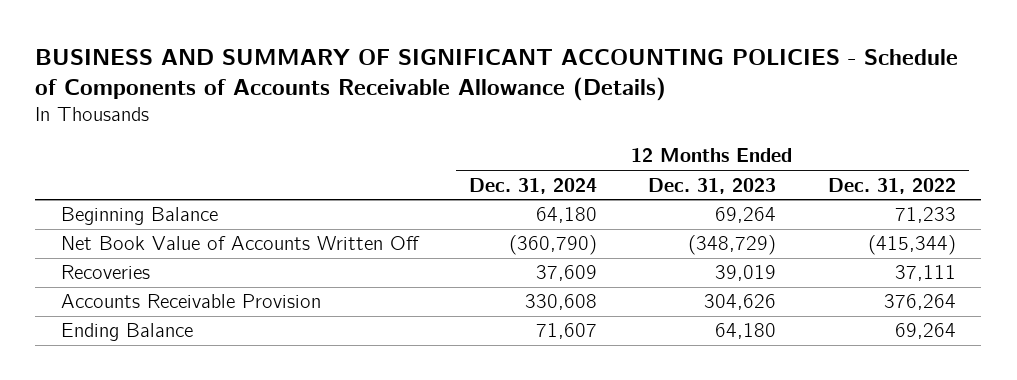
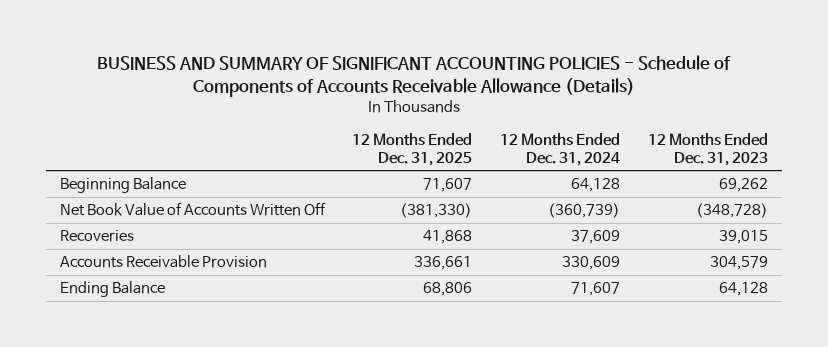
[827,177,956,194] Dec. 31, 2022 -> none
none -> [352,132,473,166] 12 Months Ended Dec. 31, 2025
[536,207,598,224] 64,180 -> [571,178,621,193] 64,128
[715,207,777,224] 69,264 -> [719,178,769,193] 69,262
[509,235,598,256] (360,790) -> [548,203,621,219] (360,739)
[688,235,777,256] (348,729) -> [696,203,769,219] (348,728)
[715,265,777,282] 39,019 -> [719,230,769,245] 39,015
[525,294,598,311] 330,608 -> [562,256,621,271] 330,609
[704,294,777,311] 304,626 -> [710,256,769,271] 304,579
[715,323,777,340] 64,180 -> [719,282,769,297] 64,128

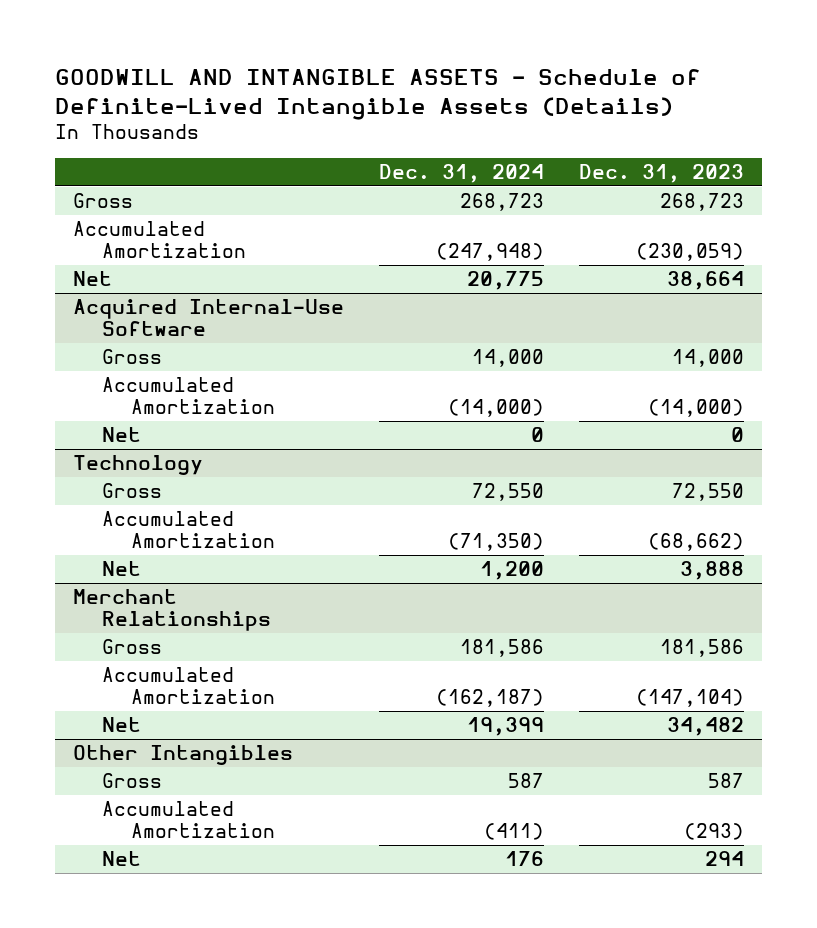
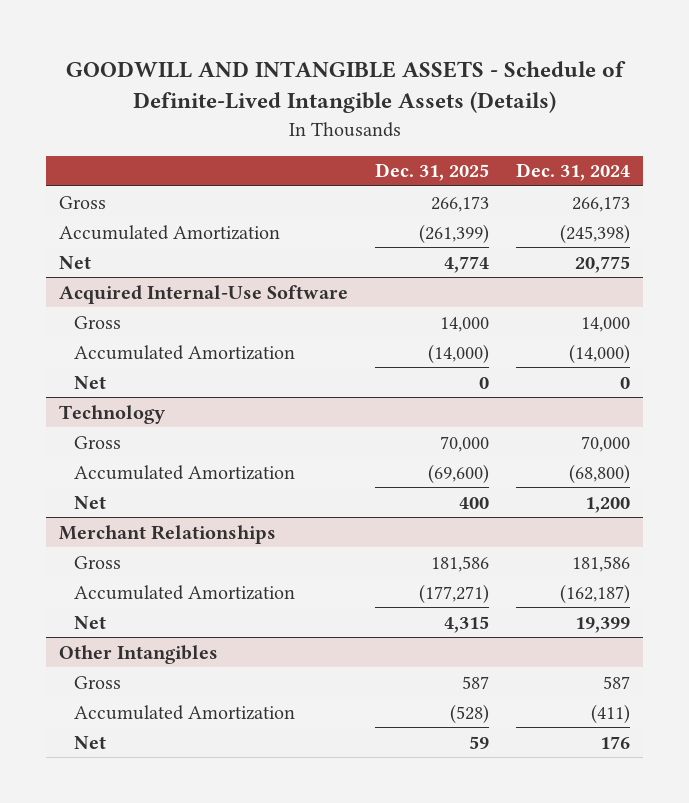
[579,164,745,184] Dec. 31, 2023 -> none
none -> [375,163,490,182] Dec. 31, 2025
[460,193,545,212] 268,723 -> [571,195,630,212] 266,173
[436,243,545,262] (247,948) -> [559,223,630,244] (245,398)
[472,483,545,502] 72,550 -> [580,435,630,452] 70,000
[448,533,545,552] (71,350) -> [568,463,630,484] (68,800)

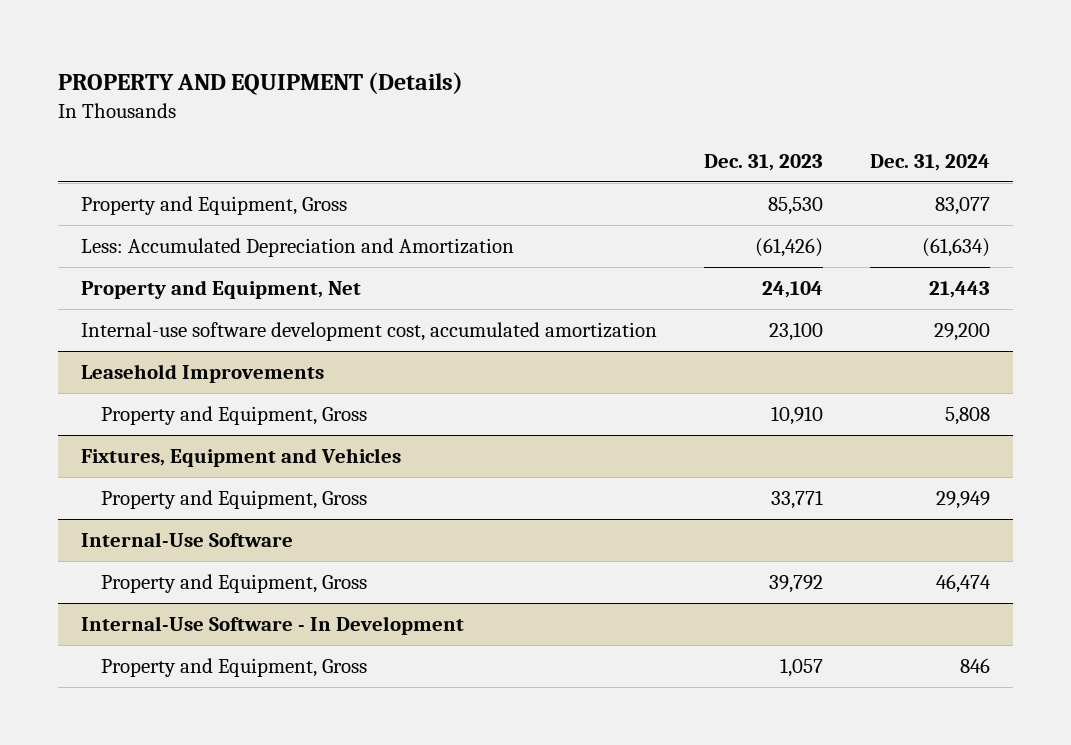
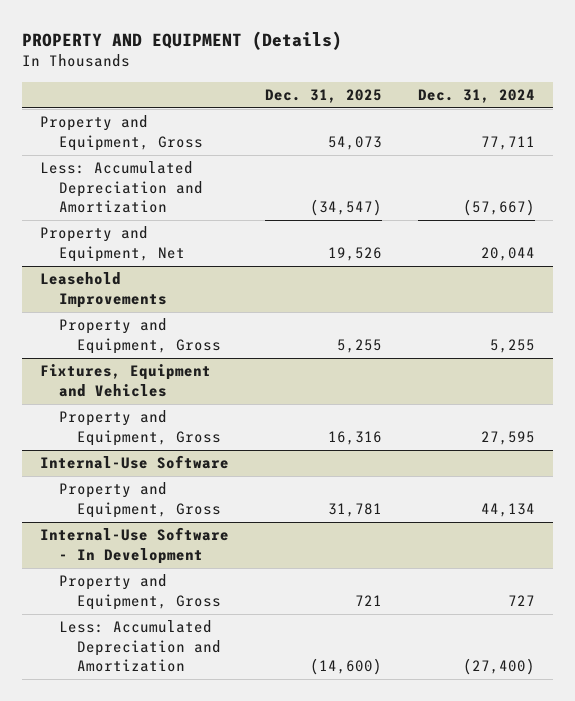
[704,153,824,171] Dec. 31, 2023 -> none
none -> [265,88,383,103] Dec. 31, 2025
[81,322,658,342] Internal-use software development cost, accumulated amortization -> none
[934,197,990,216] 83,077 -> [481,135,536,150] 77,711
[921,238,990,258] (61,634) -> [463,199,536,217] (57,667)
[928,281,990,299] 21,443 -> [481,246,536,261] 20,044
[944,407,990,426] 5,808 -> [490,338,536,353] 5,255
[935,491,990,510] 29,949 -> [481,430,536,445] 27,595
[935,574,991,594] 46,474 -> [481,502,536,517] 44,134
[959,658,990,674] 846 -> [508,594,536,606] 727
none -> [58,620,221,673] Less: Accumulated Depreciation and Amortization

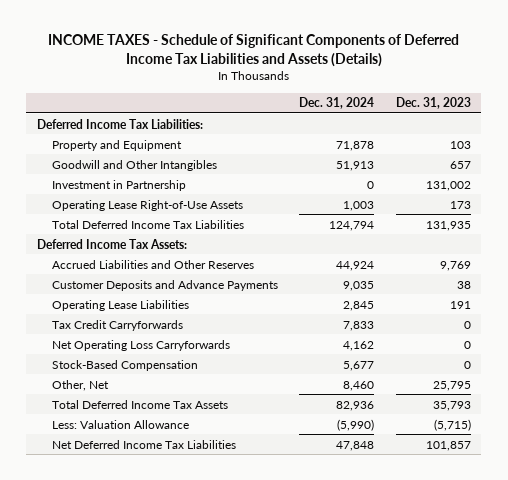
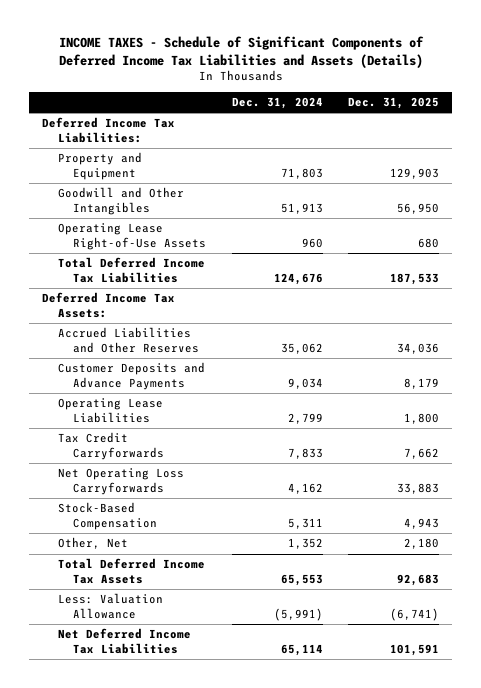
[395,97,471,110] Dec. 31, 2023 -> none
none -> [348,97,440,110] Dec. 31, 2025
[336,140,375,151] 71,878 -> [280,167,323,179] 71,803
[51,179,186,191] Investment in Partnership -> none
[343,200,375,211] 1,003 -> [301,237,323,248] 960
[329,220,375,231] 124,794 -> [273,272,323,285] 124,676
[336,260,375,271] 44,924 -> [280,342,323,354] 35,062
[343,280,375,291] 9,035 -> [287,377,323,389] 9,034
[343,300,375,311] 2,845 -> [287,412,323,424] 2,799
[343,360,375,371] 5,677 -> [287,517,323,529] 5,311
[343,380,375,391] 8,460 -> [287,538,323,550] 1,352
[336,400,375,411] 82,936 -> [280,573,323,586] 65,553
[337,418,375,431] (5,990) -> [273,607,323,621] (5,991)
[336,440,375,451] 47,848 -> [280,643,323,656] 65,114

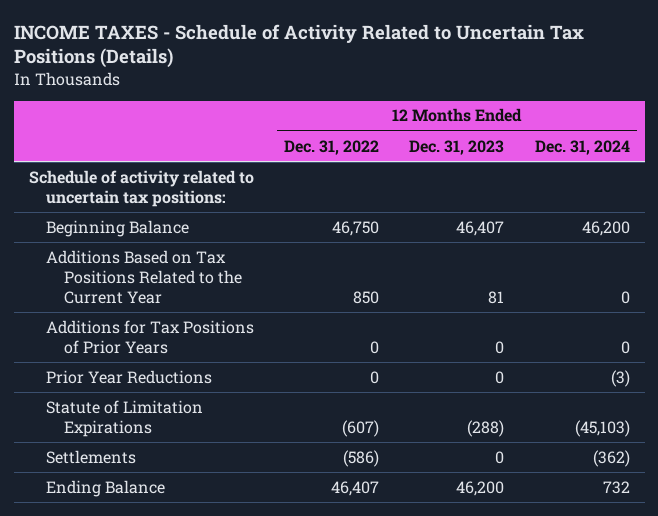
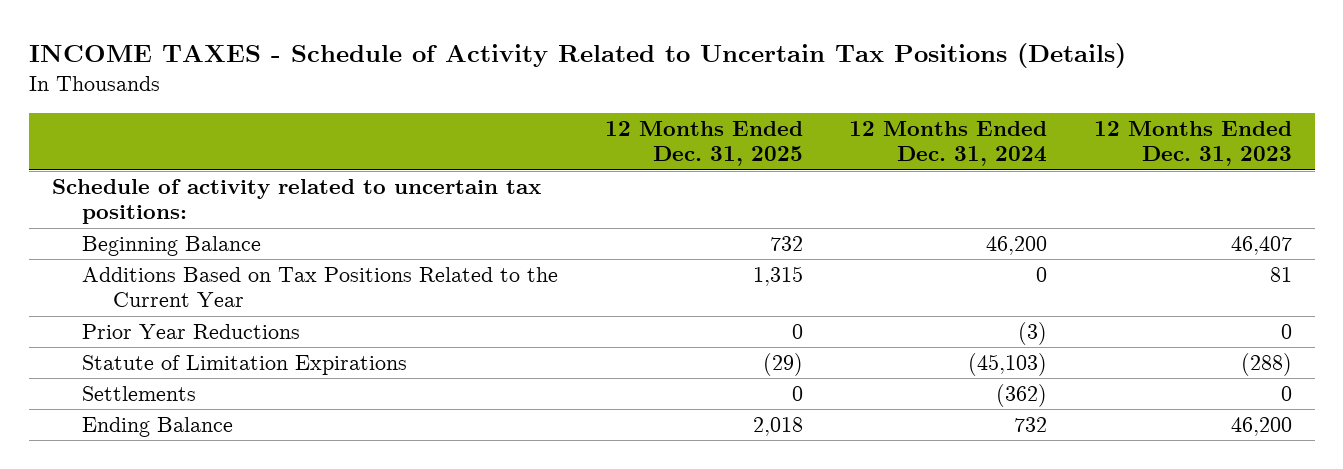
[284,139,380,155] Dec. 31, 2022 -> none
none -> [604,121,803,167] 12 Months Ended Dec. 31, 2025
[46,319,255,354] Additions for Tax Positions of Prior Years -> none

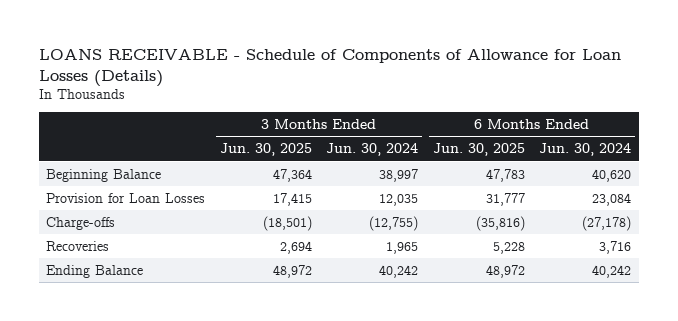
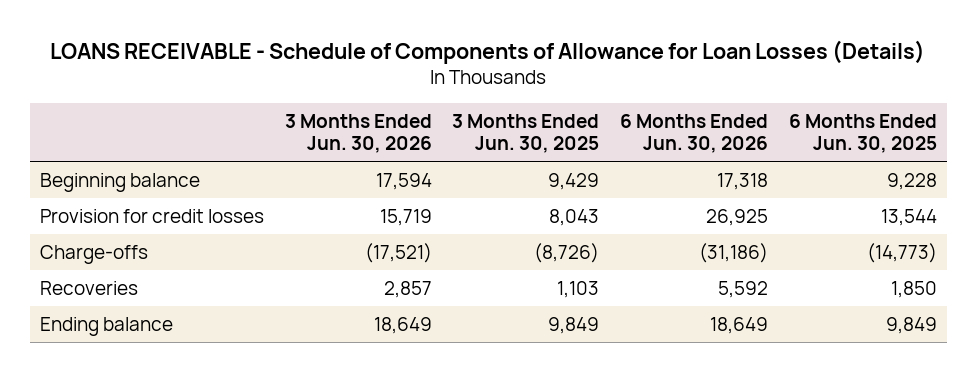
[326,143,419,157] Jun. 30, 2024 -> none
[539,143,632,157] Jun. 30, 2024 -> none
none -> [284,114,432,153] 3 Months Ended Jun. 30, 2026
none -> [620,114,769,153] 6 Months Ended Jun. 30, 2026
[46,168,162,182] Beginning Balance -> [40,173,201,193] Beginning balance
[272,168,312,182] 47,364 -> [548,173,600,191] 9,429
[485,168,525,182] 47,783 -> [886,173,937,191] 9,228
[46,192,206,203] Provision for Loan Losses -> [40,209,265,224] Provision for credit losses
[272,192,312,206] 17,415 -> [549,209,600,227] 8,043
[485,192,525,206] 31,777 -> [880,209,937,227] 13,544
[262,215,312,231] (18,501) -> [534,243,600,264] (8,726)
[475,215,525,231] (35,816) -> [866,243,937,264] (14,773)
[279,240,312,254] 2,694 -> [557,281,600,299] 1,103
[492,241,525,254] 5,228 -> [890,281,937,299] 1,850
[46,264,144,278] Ending Balance -> [40,317,174,337] Ending balance
[272,264,312,278] 48,972 -> [548,317,600,335] 9,849
[485,264,525,278] 48,972 -> [885,317,937,335] 9,849

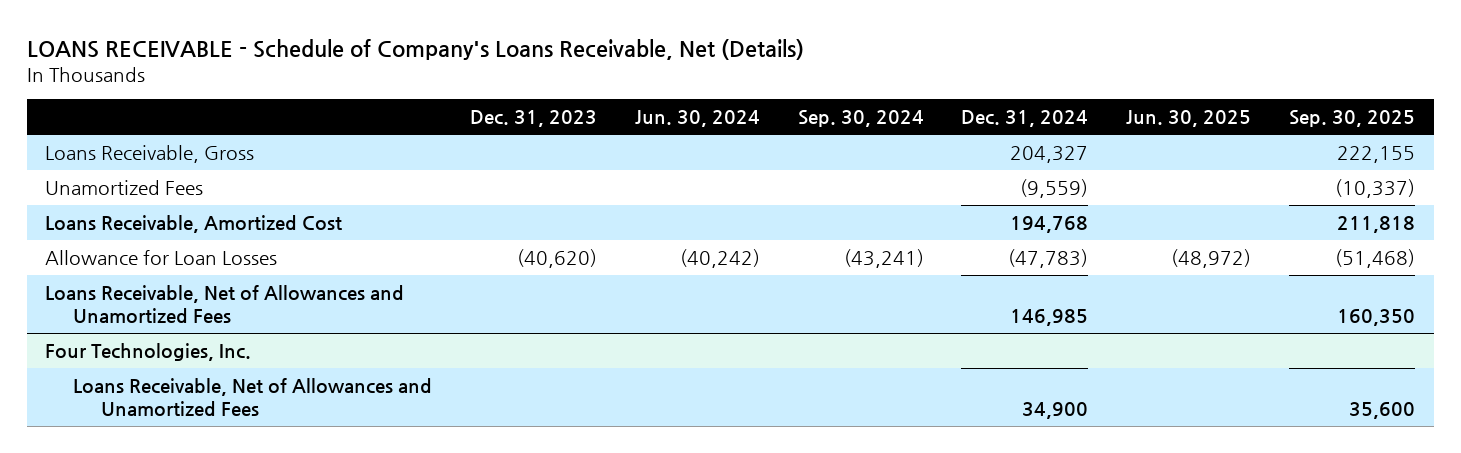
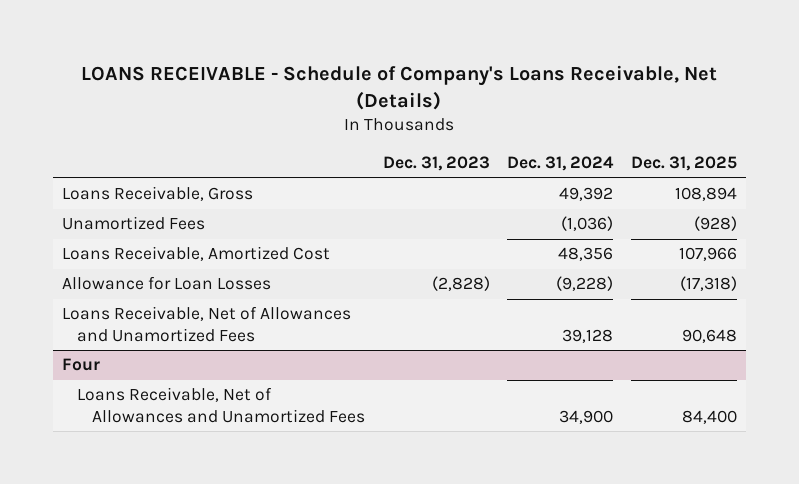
[634,110,760,128] Jun. 30, 2024 -> none
[797,110,924,128] Sep. 30, 2024 -> none
[1126,110,1252,128] Jun. 30, 2025 -> none
[1289,110,1416,128] Sep. 30, 2025 -> none
none -> [630,156,737,172] Dec. 31, 2025
[1010,145,1089,163] 204,327 -> [559,187,614,202] 49,392
[1020,178,1089,198] (9,559) -> [561,216,614,232] (1,036)
[1010,215,1089,233] 194,768 -> [558,247,614,262] 48,356
[516,248,597,268] (40,620) -> [431,276,490,292] (2,828)
[1008,248,1089,268] (47,783) -> [556,276,614,292] (9,228)
[1010,308,1089,326] 146,985 -> [562,328,614,343] 39,128
[45,342,252,361] Four Technologies, Inc. -> [62,358,101,372] Four

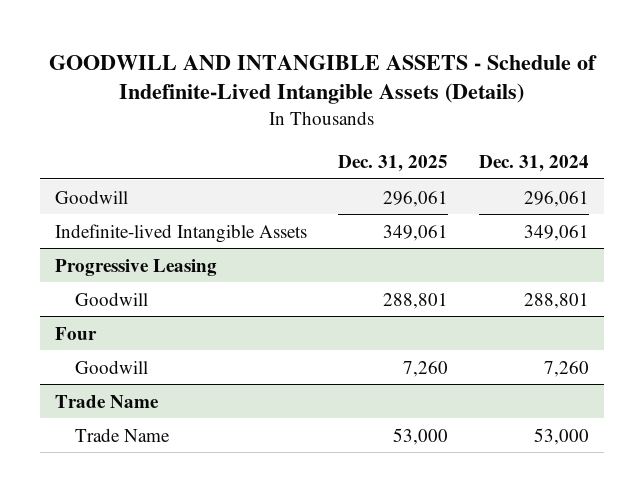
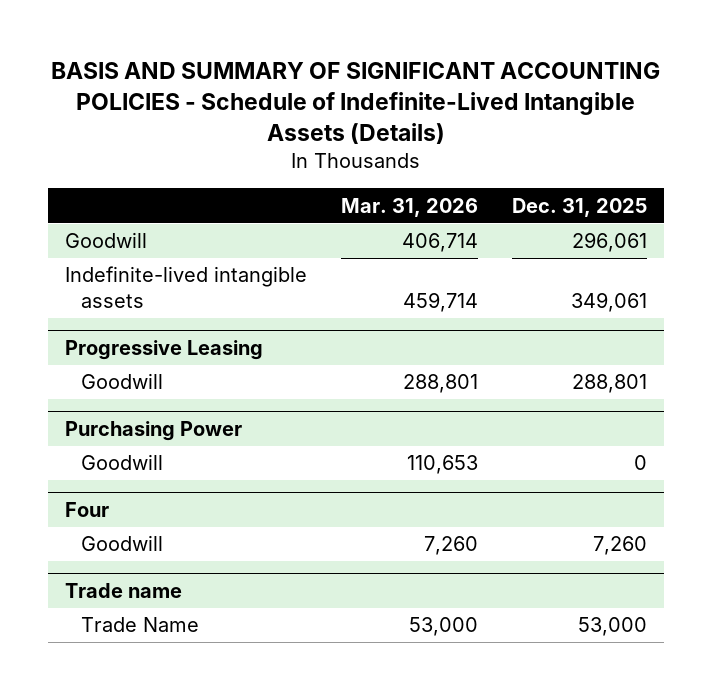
[49,54,598,105] GOODWILL AND INTANGIBLE ASSETS - Schedule of Indefinite-Lived Intangible Assets (Details) -> [50,61,660,145] BASIS AND SUMMARY OF SIGNIFICANT ACCOUNTING POLICIES - Schedule of Indefinite-Lived Intangible Assets (Details)
[478,154,589,172] Dec. 31, 2024 -> none
none -> [340,197,478,217] Mar. 31, 2026
[55,223,308,243] Indefinite-lived Intangible Assets -> [64,266,307,309] Indefinite-lived intangible assets
none -> [64,421,242,442] Purchasing Power
none -> [80,454,163,471] Goodwill
[55,394,160,408] Trade Name -> [64,583,182,599] Trade name

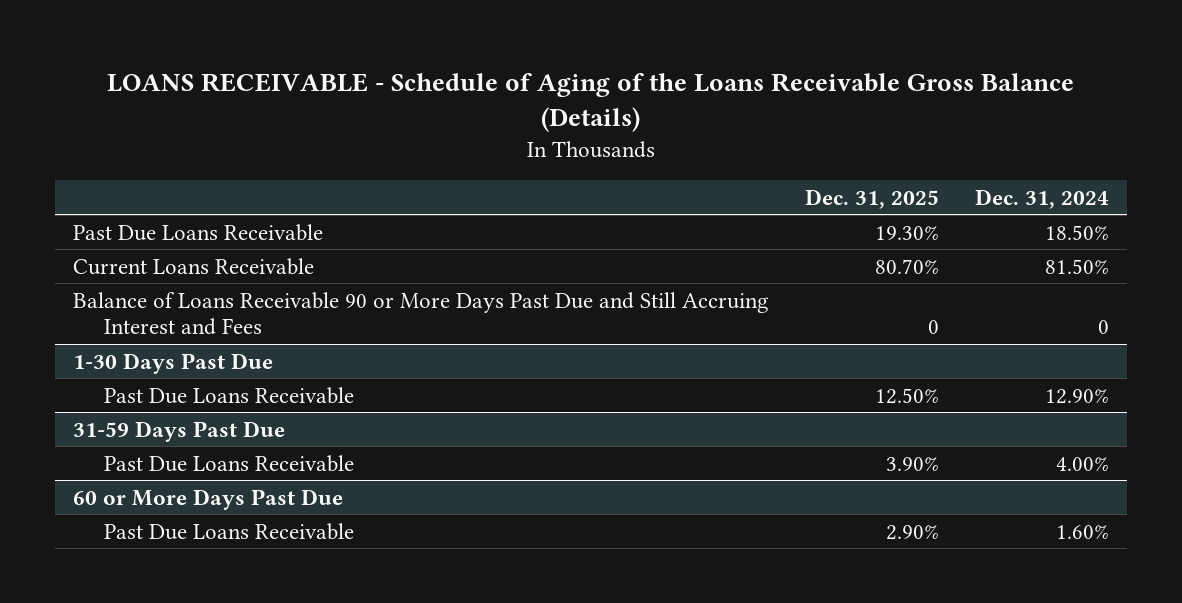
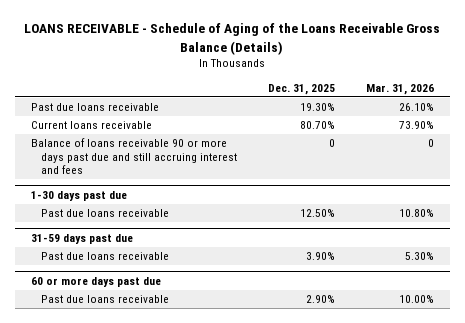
[974,188,1109,209] Dec. 31, 2024 -> none
none -> [366,84,435,96] Mar. 31, 2026
[73,223,324,241] Past Due Loans Receivable -> [30,102,159,111] Past due loans receivable
[73,257,315,275] Current Loans Receivable -> [30,120,152,129] Current loans receivable
[73,291,770,336] Balance of Loans Receivable 90 or More Days Past Due and Still Accruing Interest and Fees -> [30,137,237,175] Balance of loans receivable 90 or more days past due and still accruing interest and fees
[73,352,274,374] 1-30 Days Past Due -> [30,190,127,201] 1-30 days past due
[104,386,355,404] Past Due Loans Receivable -> [40,208,169,217] Past due loans receivable
[73,420,286,442] 31-59 Days Past Due -> [30,233,133,244] 31-59 days past due
[104,454,355,472] Past Due Loans Receivable -> [40,251,169,260] Past due loans receivable
[73,488,344,510] 60 or More Days Past Due -> [30,276,161,287] 60 or more days past due
[104,522,355,540] Past Due Loans Receivable -> [40,294,169,303] Past due loans receivable

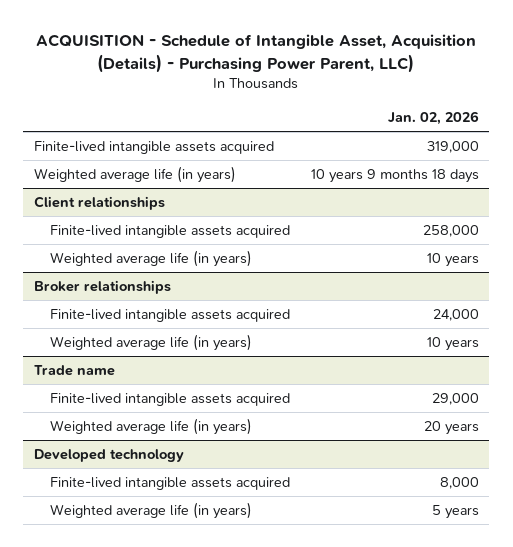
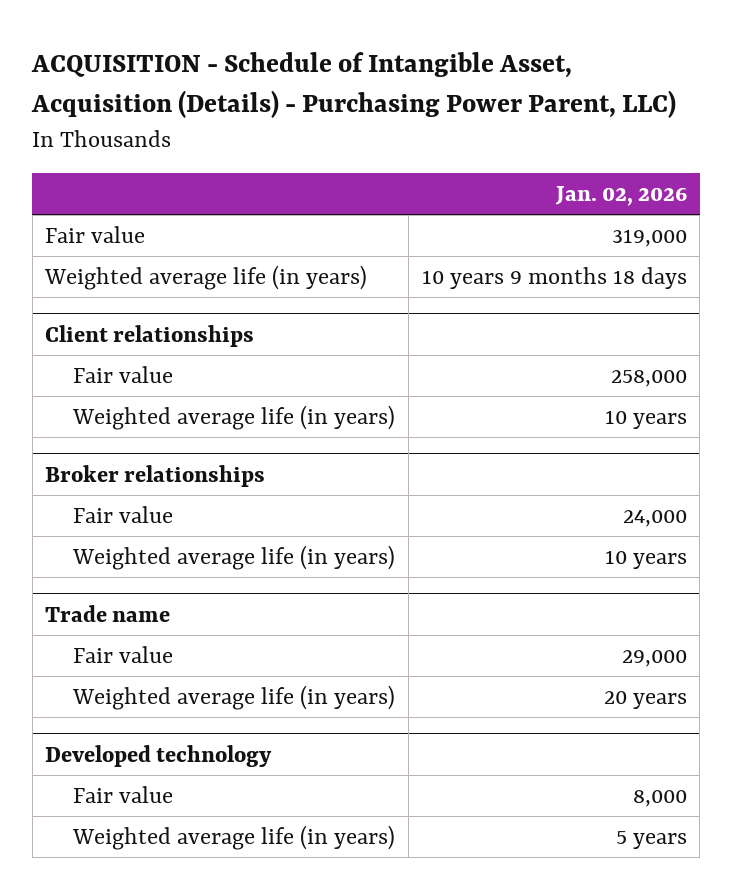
[34,141,275,155] Finite-lived intangible assets acquired -> [45,225,146,243] Fair value
[49,225,290,239] Finite-lived intangible assets acquired -> [73,365,174,383] Fair value
[49,309,290,323] Finite-lived intangible assets acquired -> [73,505,174,523] Fair value
[49,393,290,407] Finite-lived intangible assets acquired -> [73,645,174,663] Fair value
[49,477,290,491] Finite-lived intangible assets acquired -> [73,785,174,803] Fair value

